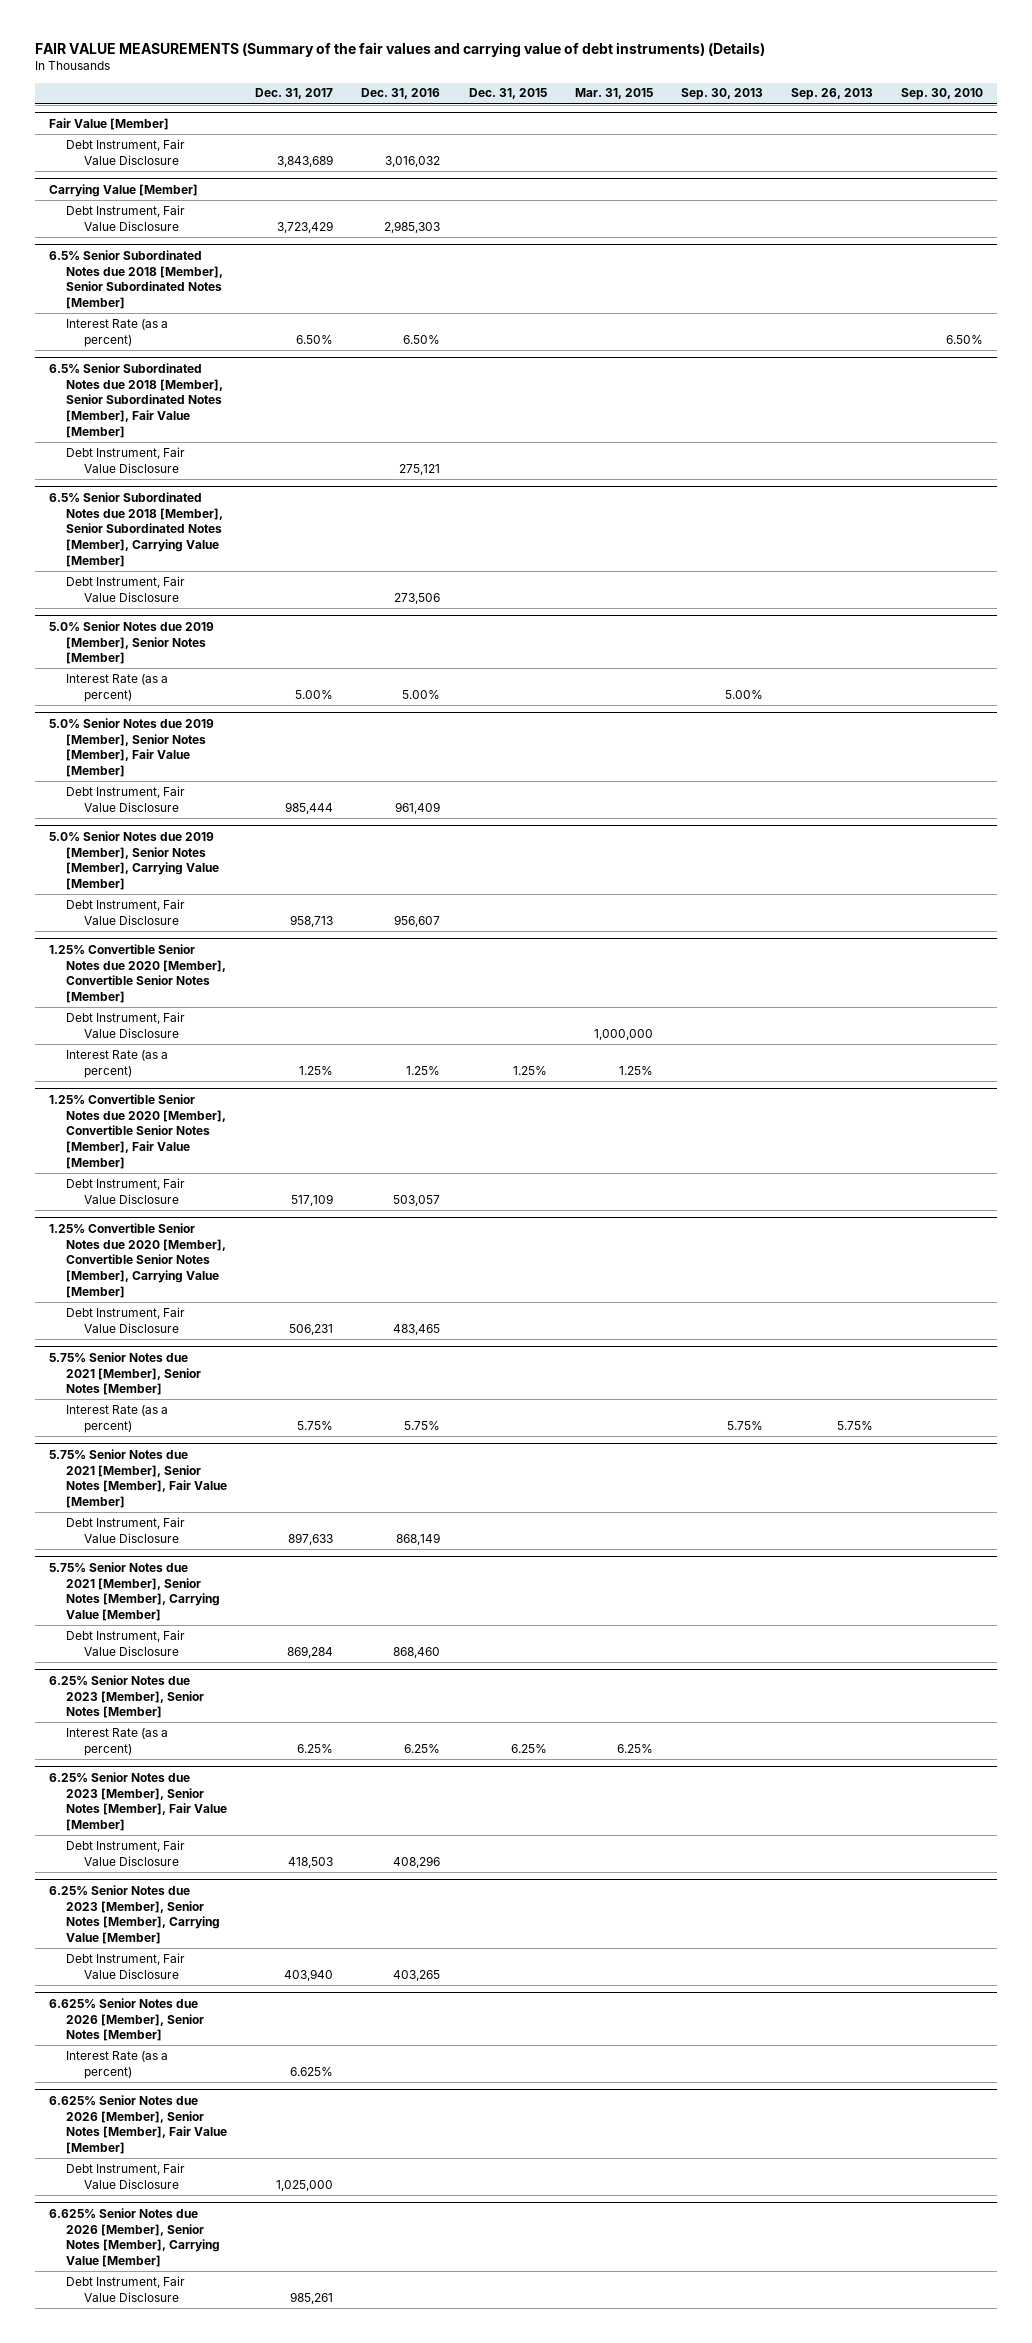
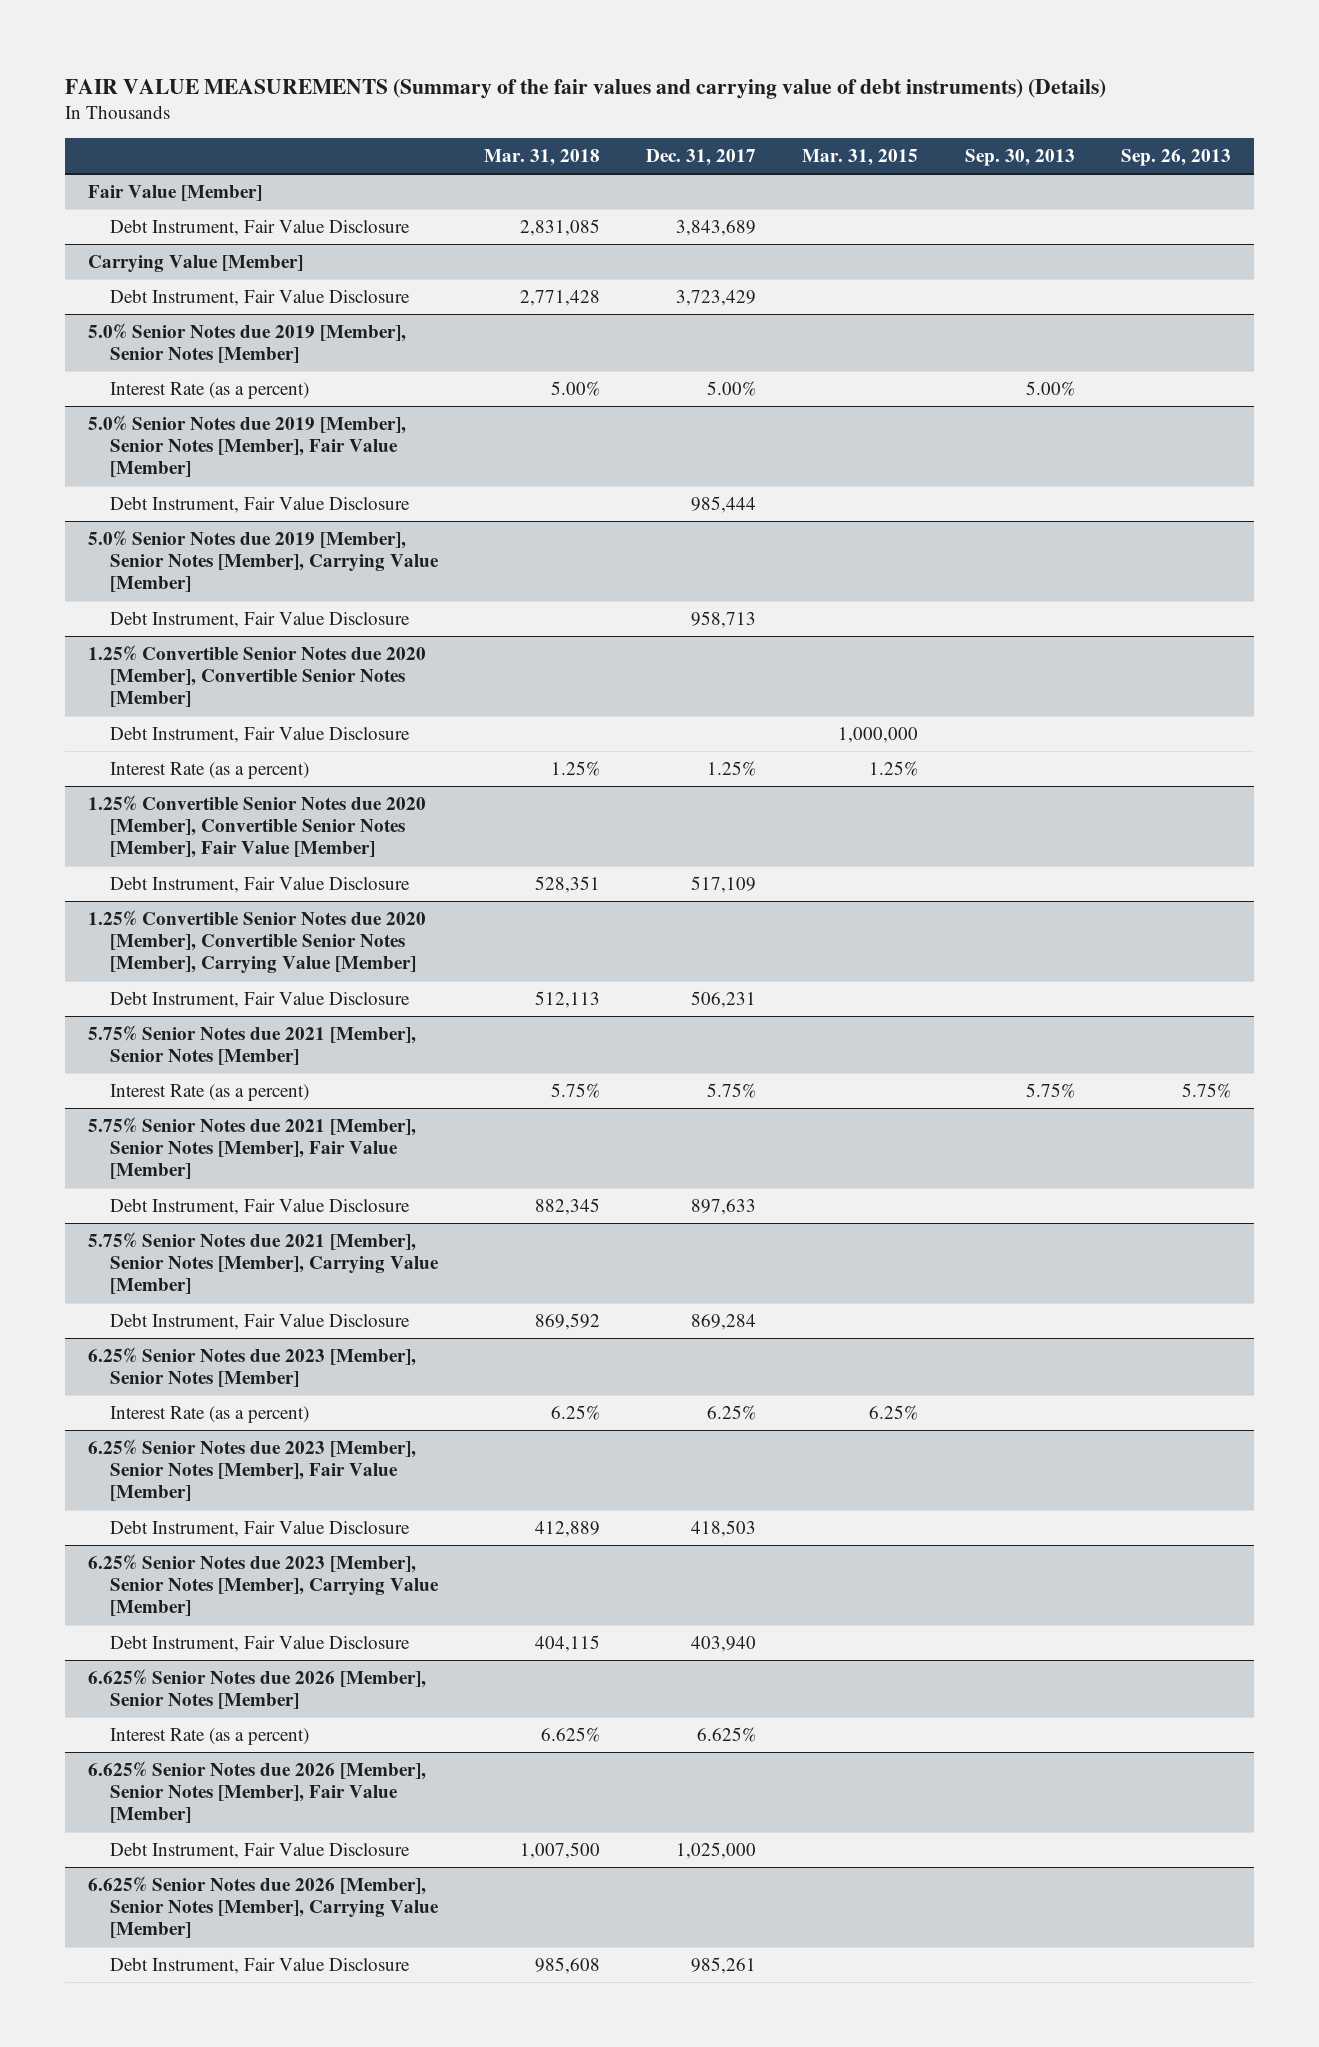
[361,88,441,100] Dec. 31, 2016 -> none
[468,88,547,100] Dec. 31, 2015 -> none
[901,88,984,101] Sep. 30, 2010 -> none
none -> [483,148,600,166] Mar. 31, 2018
[48,249,224,310] 6.5% Senior Subordinated Notes due 2018 [Member], Senior Subordinated Notes [Member] -> none
[66,318,169,347] Interest Rate (as a percent) -> none
[48,362,224,439] 6.5% Senior Subordinated Notes due 2018 [Member], Senior Subordinated Notes [Member], Fair Value [Member] -> none
[66,446,186,473] Debt Instrument, Fair Value Disclosure -> none
[48,491,224,568] 6.5% Senior Subordinated Notes due 2018 [Member], Senior Subordinated Notes [Member], Carrying Value [Member] -> none
[66,575,186,602] Debt Instrument, Fair Value Disclosure -> none

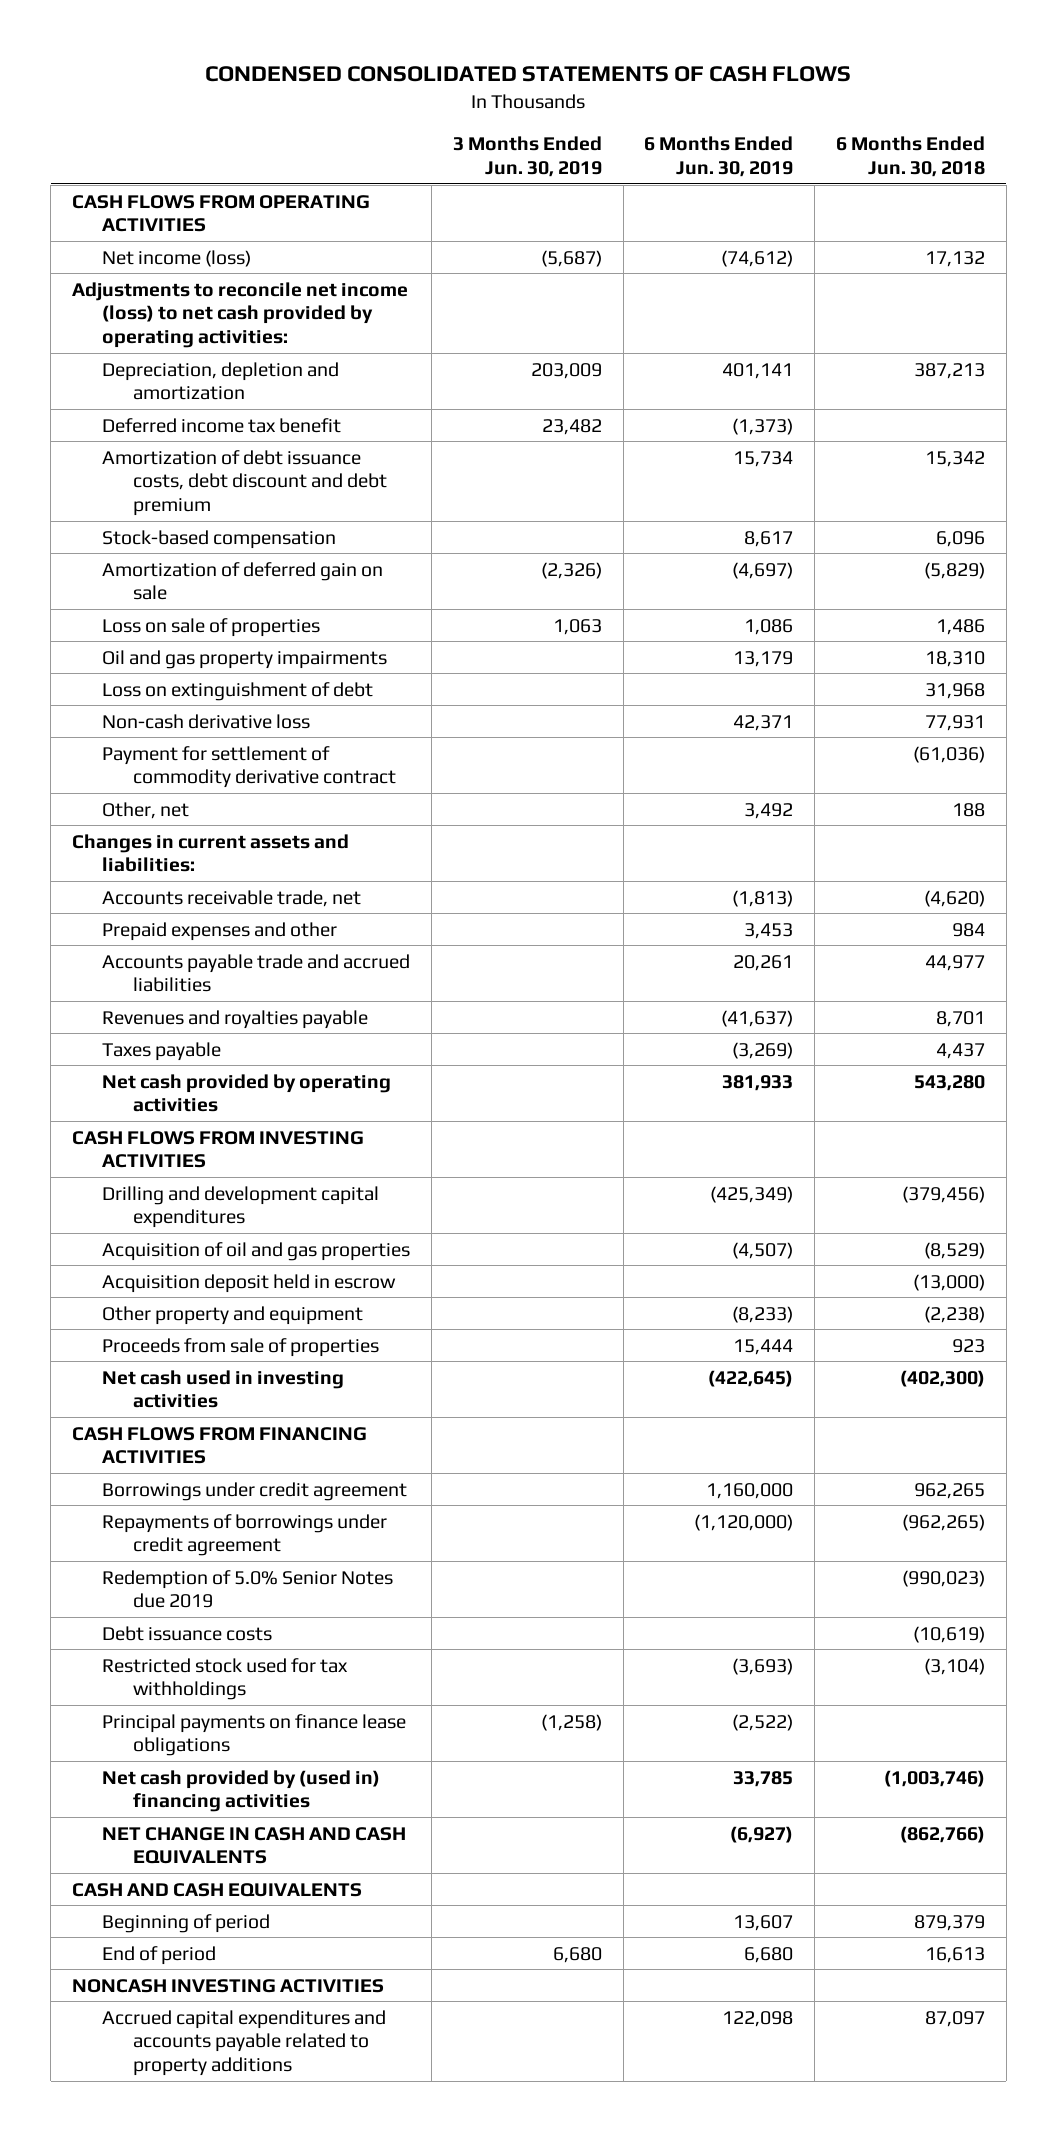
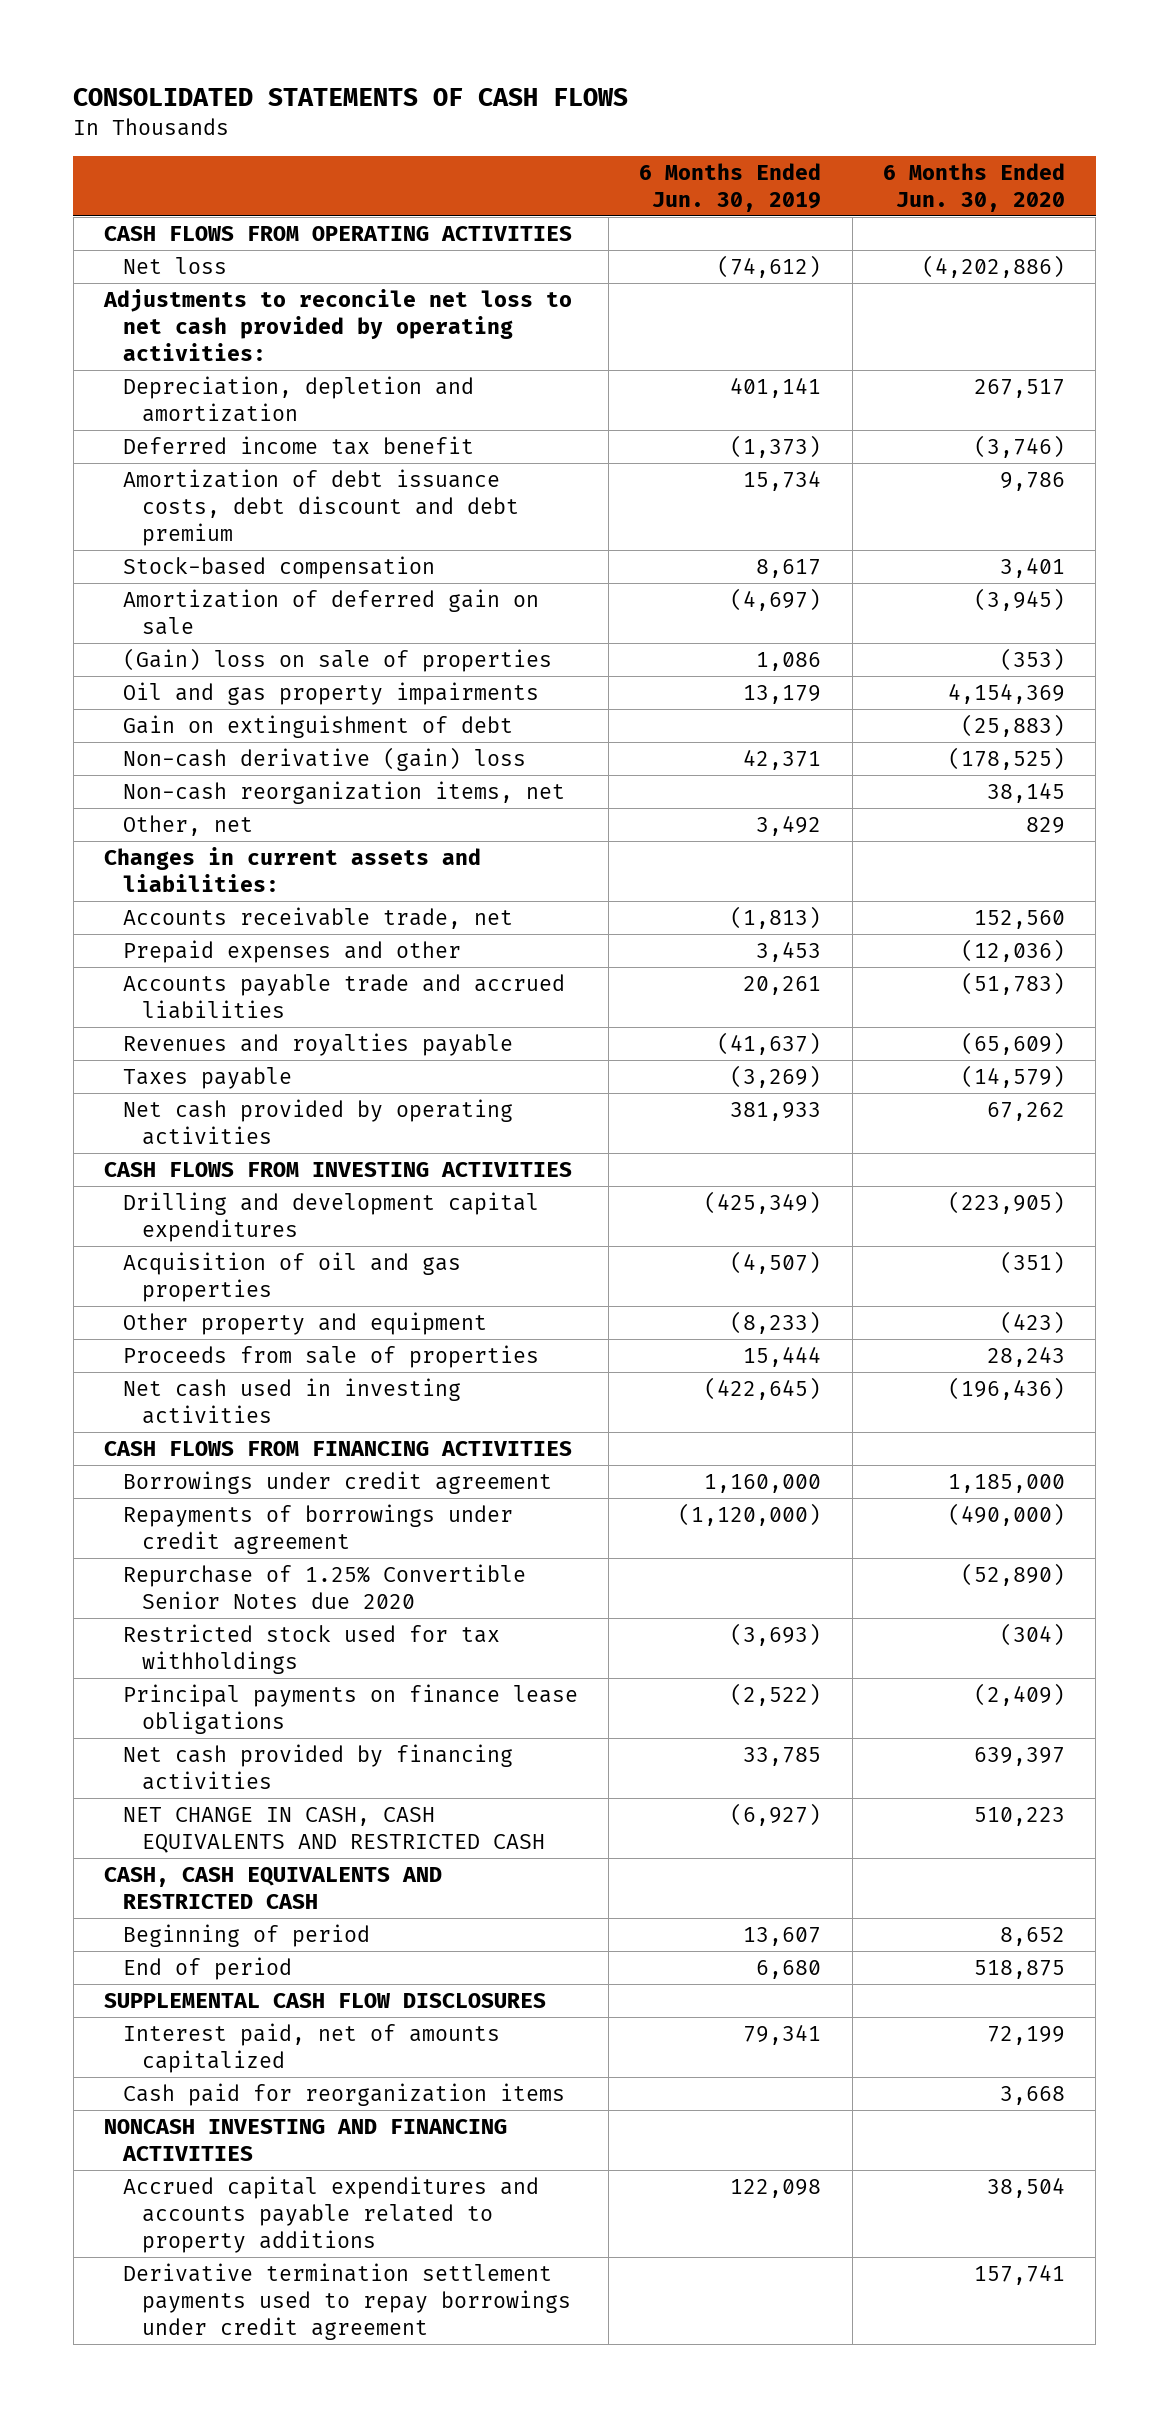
[205,66,852,83] CONDENSED CONSOLIDATED STATEMENTS OF CASH FLOWS -> [73,88,629,107] CONSOLIDATED STATEMENTS OF CASH FLOWS
[452,136,602,177] 3 Months Ended Jun. 30, 2019 -> none
[835,136,985,177] 6 Months Ended Jun. 30, 2018 -> none
none -> [882,162,1065,212] 6 Months Ended Jun. 30, 2020
[102,249,252,267] Net income (loss) -> [122,256,227,274] Net loss
[72,281,409,348] Adjustments to reconcile net income (loss) to net cash provided by operating activities: -> [102,288,572,362] Adjustments to reconcile net loss to net cash provided by operating activities:
[102,617,321,637] Loss on sale of properties -> [122,647,552,672] (Gain) loss on sale of properties
[102,745,396,789] Payment for settlement of commodity derivative contract -> none
[102,681,374,701] Loss on extinguishment of debt -> [122,714,513,738] Gain on extinguishment of debt
[102,713,311,729] Non-cash derivative loss -> [122,746,526,771] Non-cash derivative (gain) loss
none -> [122,780,565,804] Non-cash reorganization items, net
[102,1273,397,1293] Acquisition deposit held in escrow -> none
[102,1569,394,1609] Redemption of 5.0% Senior Notes due 2019 -> none
[102,1625,273,1641] Debt issuance costs -> none
none -> [122,1563,526,1609] Repurchase of 1.25% Convertible Senior Notes due 2020
[102,1769,381,1813] Net cash provided by (used in) financing activities -> [122,1743,513,1790] Net cash provided by financing activities
[102,1826,407,1865] NET CHANGE IN CASH AND CASH EQUIVALENTS -> [122,1806,545,1853] NET CHANGE IN CASH, CASH EQUIVALENTS AND RESTRICTED CASH
[72,1882,363,1897] CASH AND CASH EQUIVALENTS -> [103,1866,442,1909] CASH, CASH EQUIVALENTS AND RESTRICTED CASH
none -> [103,1992,546,2008] SUPPLEMENTAL CASH FLOW DISCLOSURES
none -> [122,2022,500,2073] Interest paid, net of amounts capitalized
none -> [122,2082,565,2106] Cash paid for reorganization items
[72,1978,385,1993] NONCASH INVESTING ACTIVITIES -> [103,2118,507,2161] NONCASH INVESTING AND FINANCING ACTIVITIES
none -> [122,2262,571,2341] Derivative termination settlement payments used to repay borrowings under credit agreement

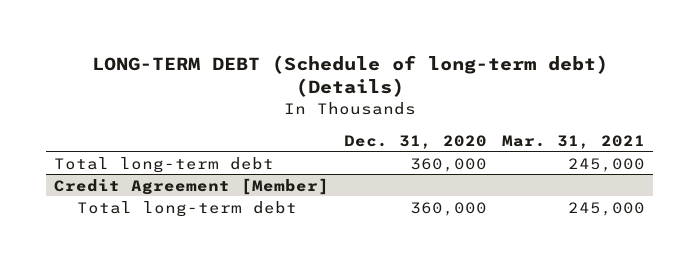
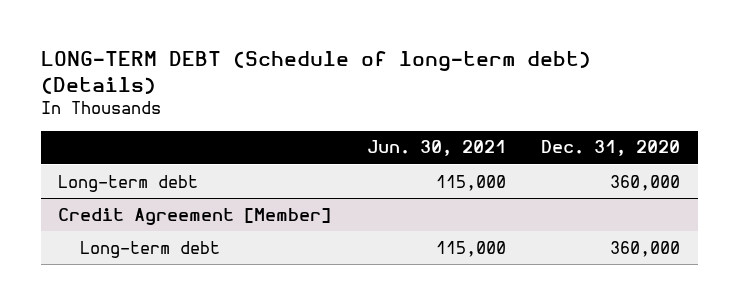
[502,134,646,149] Mar. 31, 2021 -> none
none -> [366,140,506,157] Jun. 30, 2021
[53,156,274,173] Total long-term debt -> [58,174,199,192] Long-term debt
[77,200,298,217] Total long-term debt -> [79,240,220,258] Long-term debt

